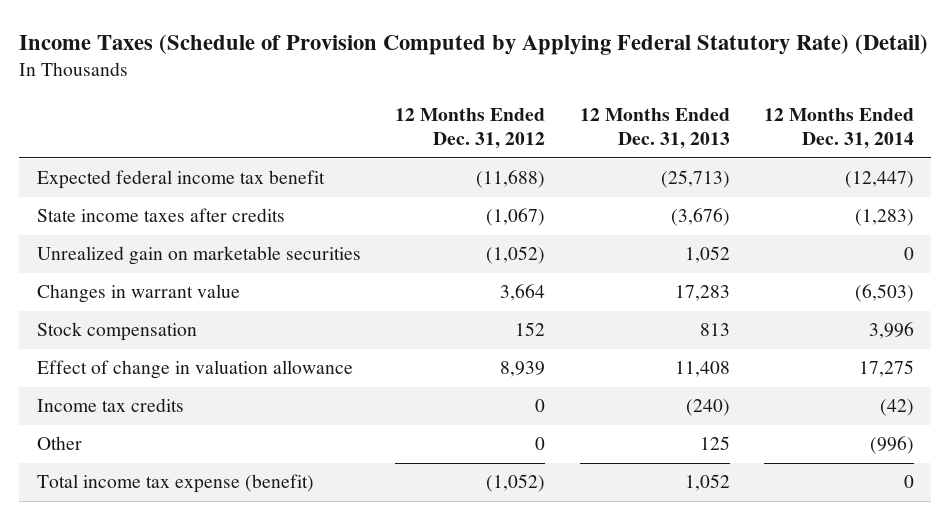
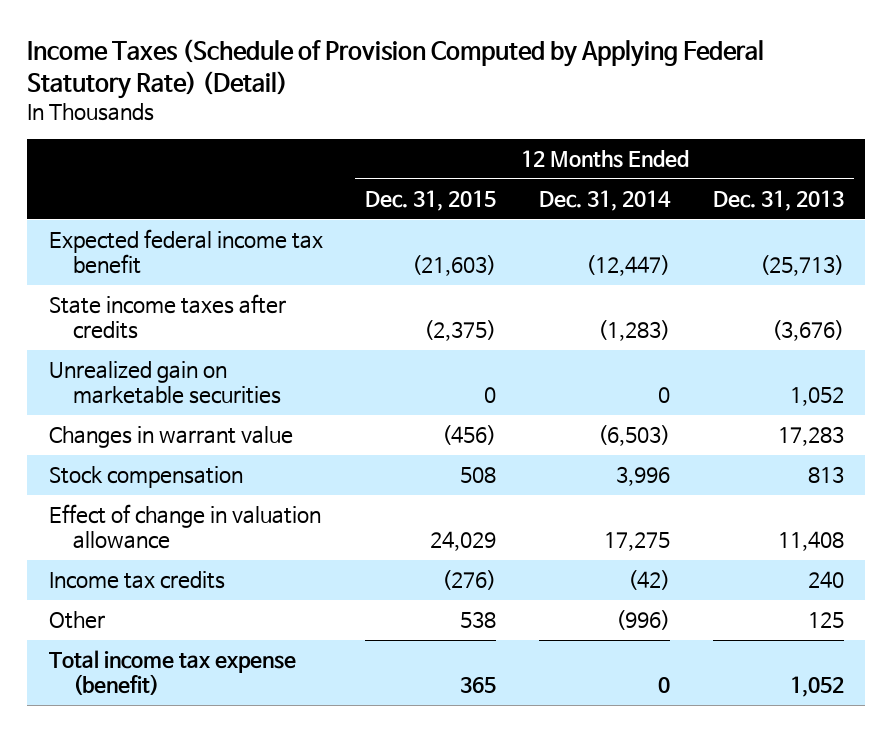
[395,107,546,150] 12 Months Ended Dec. 31, 2012 -> none
none -> [365,190,497,212] Dec. 31, 2015
[685,399,730,417] (240) -> [807,571,844,589] 240

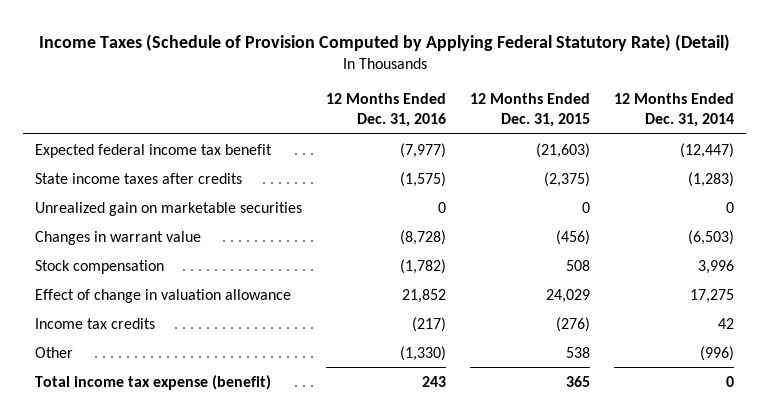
[712,190,844,212] Dec. 31, 2013 -> none
none -> [326,93,447,128] 12 Months Ended Dec. 31, 2016
[628,570,671,591] (42) -> [718,317,735,329] 42

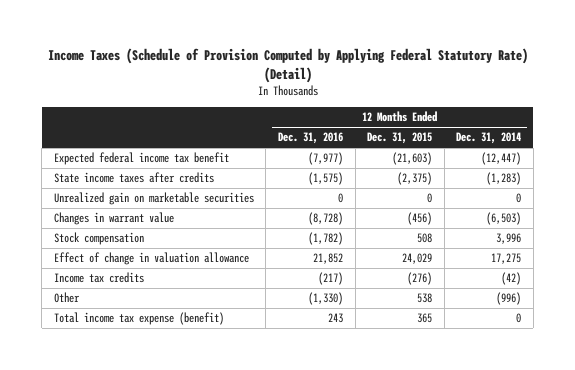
[718,317,735,329] 42 -> [501,272,522,286] (42)

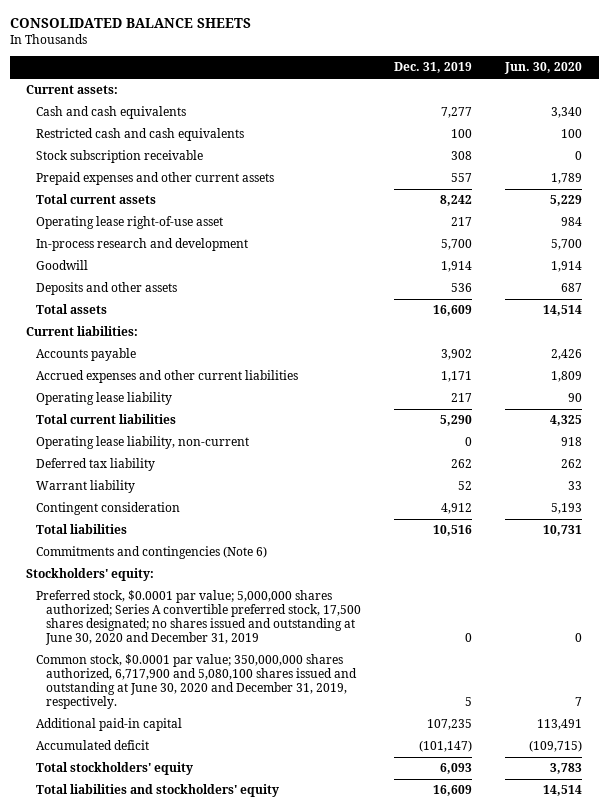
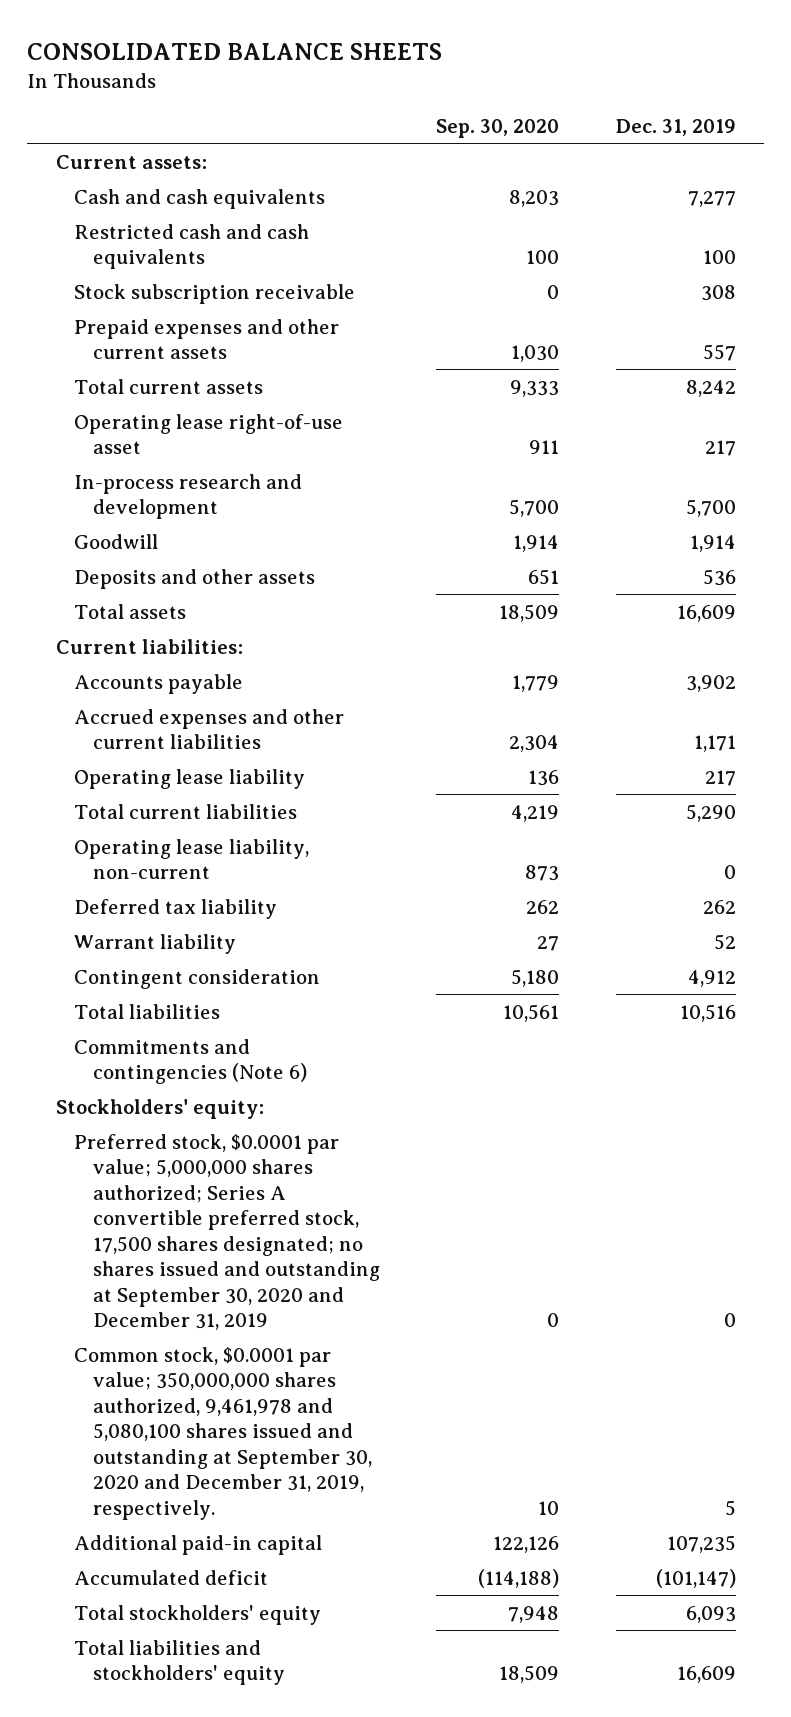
[504,62,583,75] Jun. 30, 2020 -> none
none -> [436,118,560,138] Sep. 30, 2020
[36,590,362,646] Preferred stock, $0.0001 par value; 5,000,000 shares authorized; Series A convertible preferred stock, 17,500 shares designated; no shares issued and outstanding at June 30, 2020 and December 31, 2019 -> [74,1133,380,1331] Preferred stock, $0.0001 par value; 5,000,000 shares authorized; Series A convertible preferred stock, 17,500 shares designated; no shares issued and outstanding at September 30, 2020 and December 31, 2019
[36,654,358,710] Common stock, $0.0001 par value; 350,000,000 shares authorized, 6,717,900 and 5,080,100 shares issued and outstanding at June 30, 2020 and December 31, 2019, respectively. -> [74,1346,372,1520] Common stock, $0.0001 par value; 350,000,000 shares authorized, 9,461,978 and 5,080,100 shares issued and outstanding at September 30, 2020 and December 31, 2019, respectively.

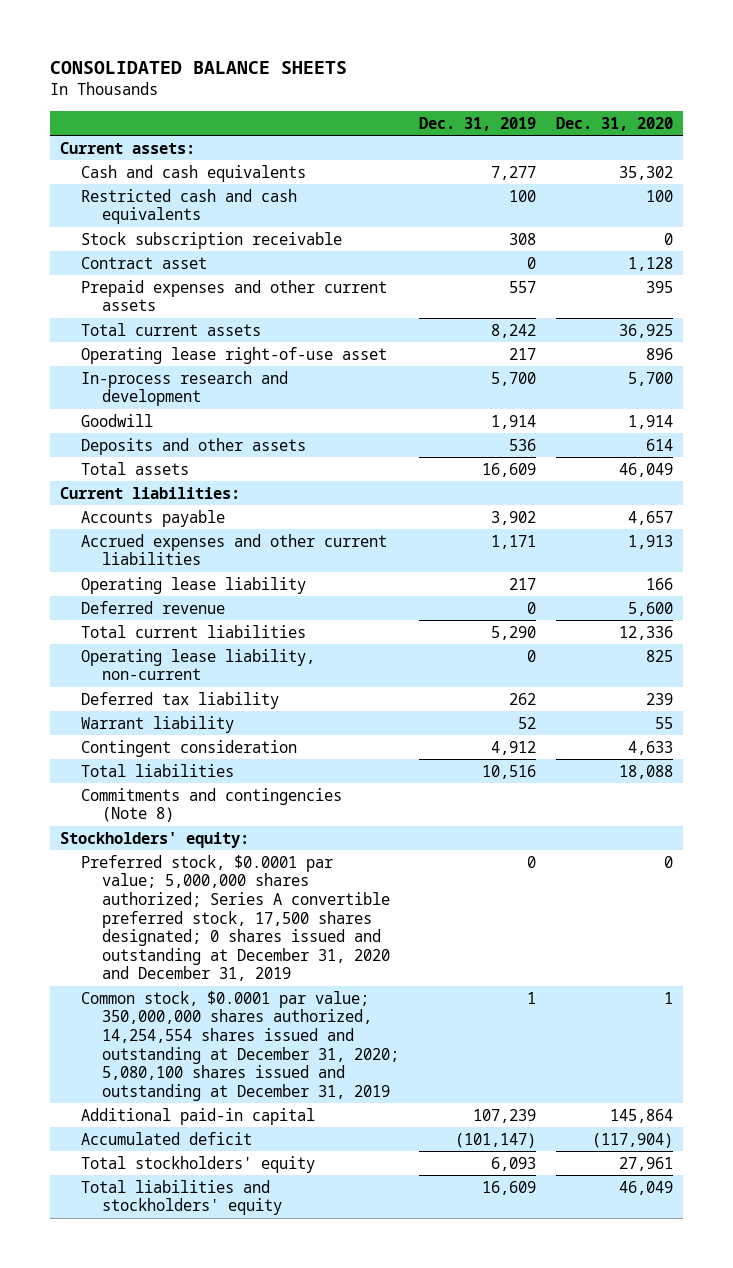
[436,118,560,138] Sep. 30, 2020 -> none
none -> [555,116,673,131] Dec. 31, 2020
none -> [81,256,208,269] Contract asset
none -> [81,600,226,614] Deferred revenue
[74,1038,307,1085] Commitments and contingencies (Note 6) -> [81,787,343,823] Commitments and contingencies (Note 8)
[74,1133,380,1331] Preferred stock, $0.0001 par value; 5,000,000 shares authorized; Series A convertible preferred stock, 17,500 shares designated; no shares issued and outstanding at September 30, 2020 and December 31, 2019 -> [81,854,391,982] Preferred stock, $0.0001 par value; 5,000,000 shares authorized; Series A convertible preferred stock, 17,500 shares designated; 0 shares issued and outstanding at December 31, 2020 and December 31, 2019
[74,1346,372,1520] Common stock, $0.0001 par value; 350,000,000 shares authorized, 9,461,978 and 5,080,100 shares issued and outstanding at September 30, 2020 and December 31, 2019, respectively. -> [81,990,400,1101] Common stock, $0.0001 par value; 350,000,000 shares authorized, 14,254,554 shares issued and outstanding at December 31, 2020; 5,080,100 shares issued and outstanding at December 31, 2019
[724,1499,736,1516] 5 -> [526,991,536,1004] 1
[666,1534,736,1553] 107,235 -> [472,1108,536,1123] 107,239

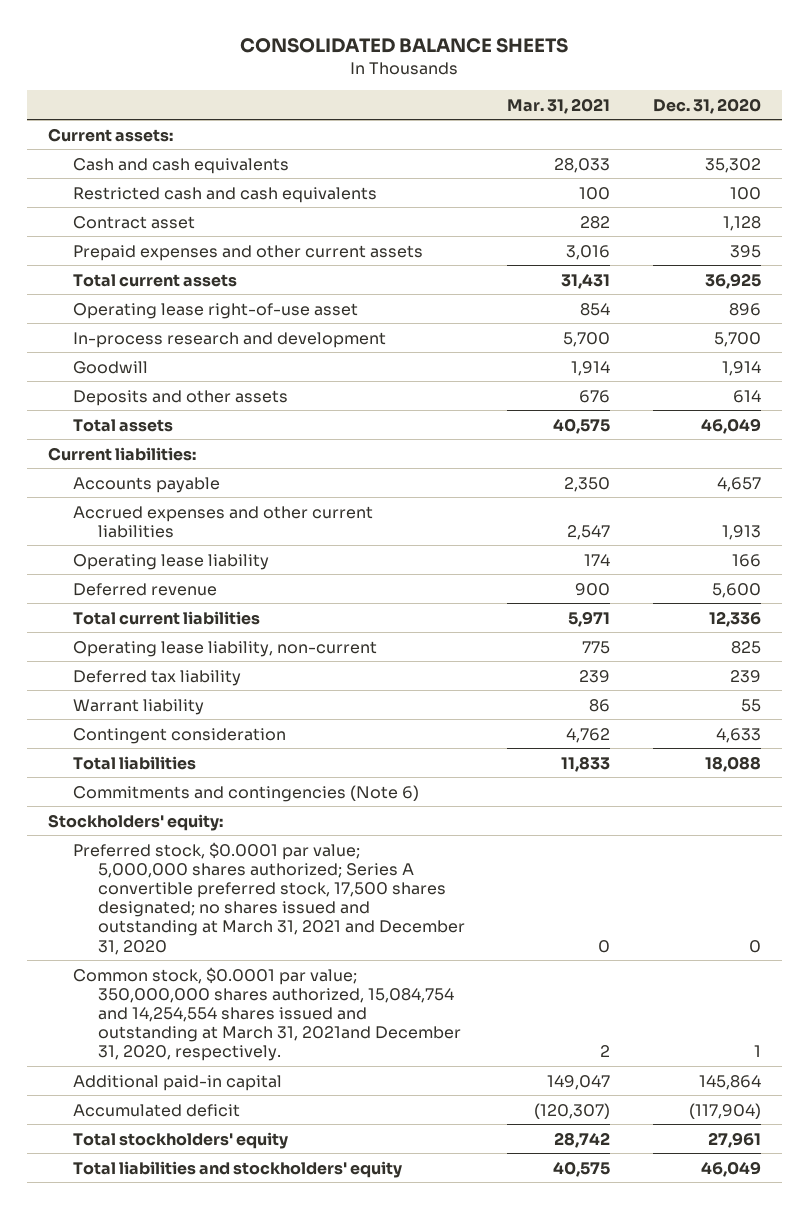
[418,116,536,131] Dec. 31, 2019 -> none
none -> [507,97,611,114] Mar. 31, 2021
[81,231,343,249] Stock subscription receivable -> none
[81,787,343,823] Commitments and contingencies (Note 8) -> [73,784,420,802] Commitments and contingencies (Note 6)
[81,854,391,982] Preferred stock, $0.0001 par value; 5,000,000 shares authorized; Series A convertible preferred stock, 17,500 shares designated; 0 shares issued and outstanding at December 31, 2020 and December 31, 2019 -> [73,841,465,955] Preferred stock, $0.0001 par value; 5,000,000 shares authorized; Series A convertible preferred stock, 17,500 shares designated; no shares issued and outstanding at March 31, 2021 and December 31, 2020
[81,990,400,1101] Common stock, $0.0001 par value; 350,000,000 shares authorized, 14,254,554 shares issued and outstanding at December 31, 2020; 5,080,100 shares issued and outstanding at December 31, 2019 -> [73,966,461,1062] Common stock, $0.0001 par value; 350,000,000 shares authorized, 15,084,754 and 14,254,554 shares issued and outstanding at March 31, 2021and December 31, 2020, respectively.

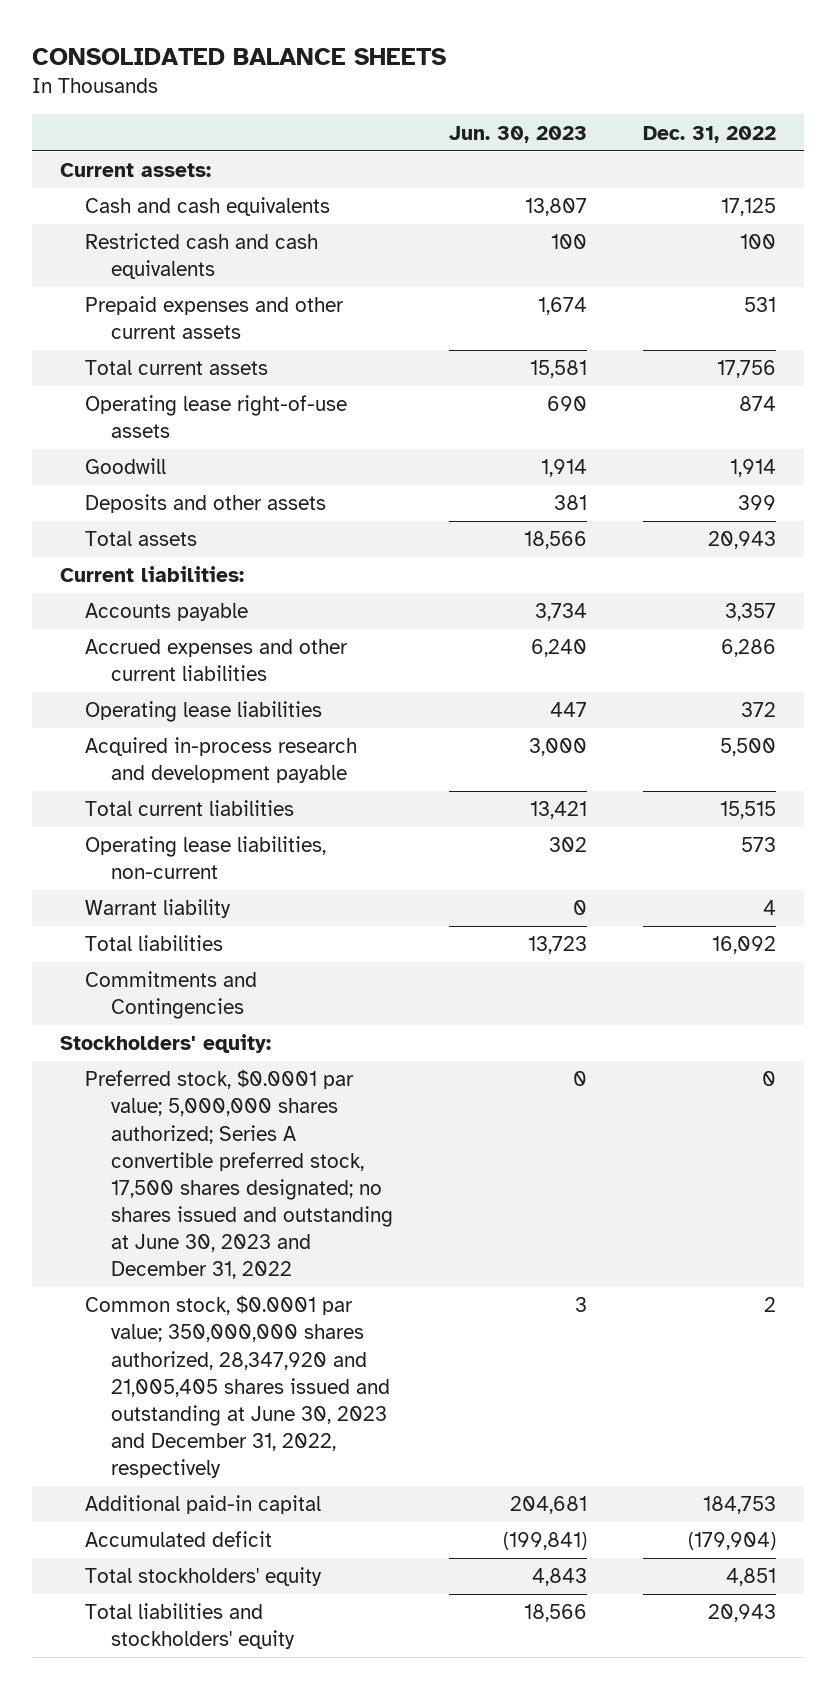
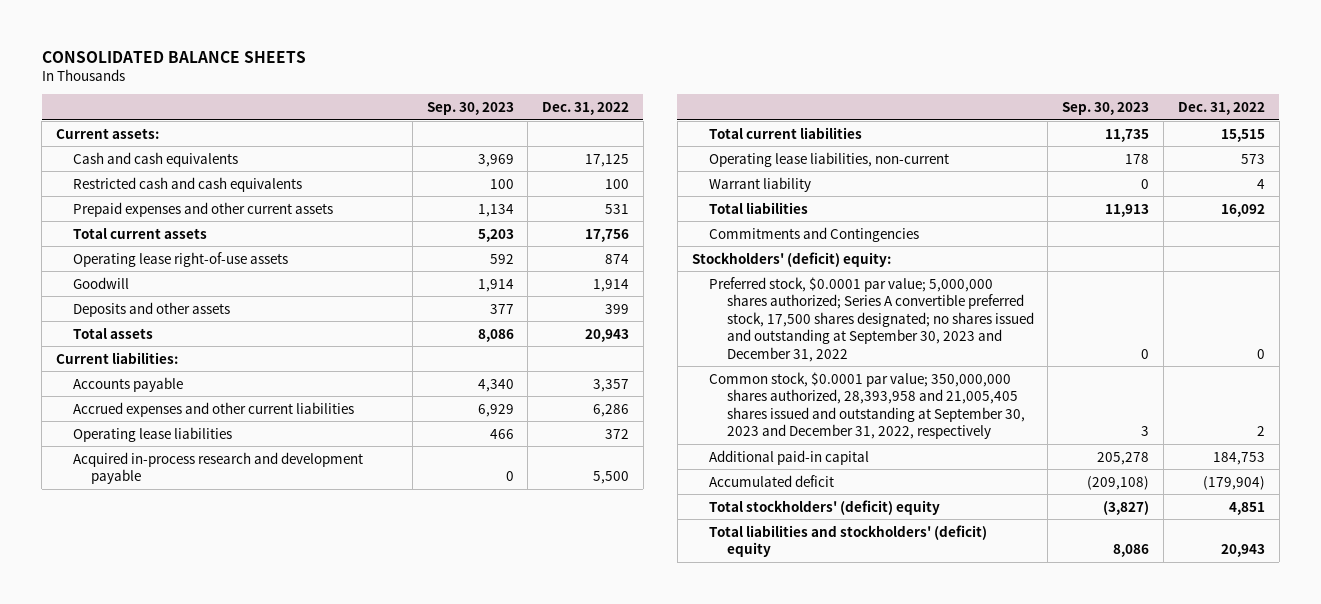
[448,125,587,143] Jun. 30, 2023 -> none
none -> [426,102,514,116] Sep. 30, 2023
[59,1034,271,1054] Stockholders' equity: -> [691,251,891,267] Stockholders' (deficit) equity:
[85,1069,393,1280] Preferred stock, $0.0001 par value; 5,000,000 shares authorized; Series A convertible preferred stock, 17,500 shares designated; no shares issued and outstanding at June 30, 2023 and December 31, 2022 -> [709,276,1034,362] Preferred stock, $0.0001 par value; 5,000,000 shares authorized; Series A convertible preferred stock, 17,500 shares designated; no shares issued and outstanding at September 30, 2023 and December 31, 2022
[85,1295,390,1479] Common stock, $0.0001 par value; 350,000,000 shares authorized, 28,347,920 and 21,005,405 shares issued and outstanding at June 30, 2023 and December 31, 2022, respectively -> [709,371,1025,440] Common stock, $0.0001 par value; 350,000,000 shares authorized, 28,393,958 and 21,005,405 shares issued and outstanding at September 30, 2023 and December 31, 2022, respectively
[85,1567,323,1587] Total stockholders' equity -> [709,499,941,515] Total stockholders' (deficit) equity
[85,1603,295,1650] Total liabilities and stockholders' equity -> [709,524,988,558] Total liabilities and stockholders' (deficit) equity

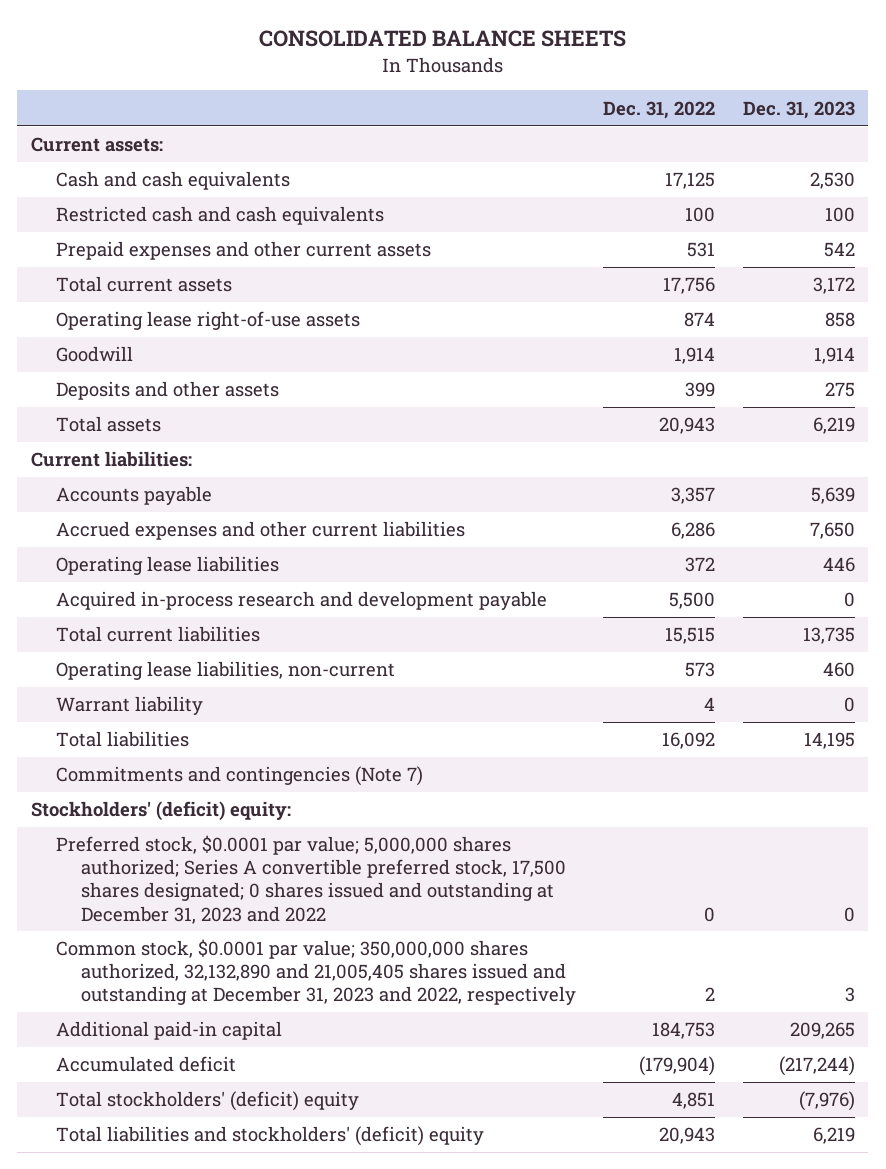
[426,102,514,116] Sep. 30, 2023 -> none
none -> [742,100,855,119] Dec. 31, 2023
[709,226,920,242] Commitments and Contingencies -> [55,766,423,787] Commitments and contingencies (Note 7)
[709,276,1034,362] Preferred stock, $0.0001 par value; 5,000,000 shares authorized; Series A convertible preferred stock, 17,500 shares designated; no shares issued and outstanding at September 30, 2023 and December 31, 2022 -> [55,835,566,924] Preferred stock, $0.0001 par value; 5,000,000 shares authorized; Series A convertible preferred stock, 17,500 shares designated; 0 shares issued and outstanding at December 31, 2023 and 2022
[709,371,1025,440] Common stock, $0.0001 par value; 350,000,000 shares authorized, 28,393,958 and 21,005,405 shares issued and outstanding at September 30, 2023 and December 31, 2022, respectively -> [55,939,576,1006] Common stock, $0.0001 par value; 350,000,000 shares authorized, 32,132,890 and 21,005,405 shares issued and outstanding at December 31, 2023 and 2022, respectively

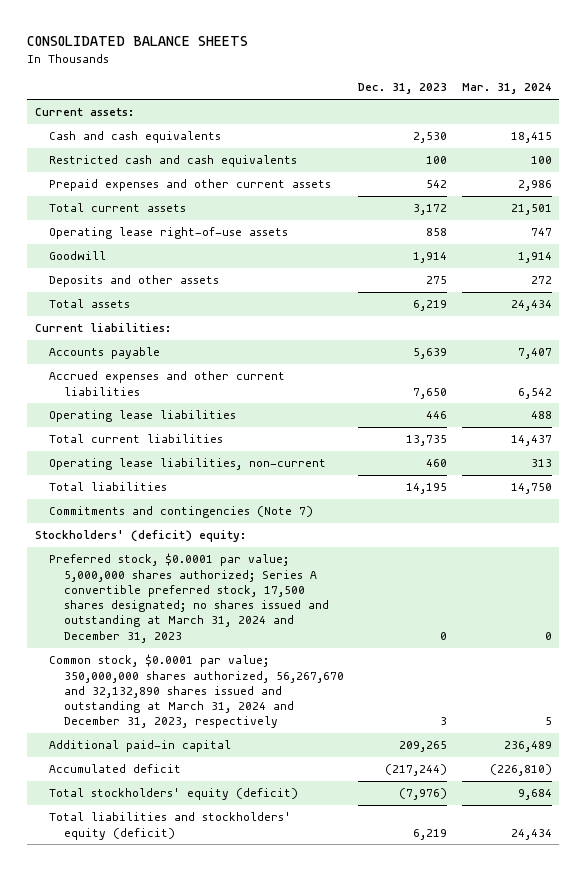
[603,100,716,119] Dec. 31, 2022 -> none
none -> [462,83,553,95] Mar. 31, 2024
[55,591,547,611] Acquired in-process research and development payable -> none
[55,696,203,716] Warrant liability -> none
[55,835,566,924] Preferred stock, $0.0001 par value; 5,000,000 shares authorized; Series A convertible preferred stock, 17,500 shares designated; 0 shares issued and outstanding at December 31, 2023 and 2022 -> [49,553,329,643] Preferred stock, $0.0001 par value; 5,000,000 shares authorized; Series A convertible preferred stock, 17,500 shares designated; no shares issued and outstanding at March 31, 2024 and December 31, 2023
[55,939,576,1006] Common stock, $0.0001 par value; 350,000,000 shares authorized, 32,132,890 and 21,005,405 shares issued and outstanding at December 31, 2023 and 2022, respectively -> [49,654,344,729] Common stock, $0.0001 par value; 350,000,000 shares authorized, 56,267,670 and 32,132,890 shares issued and outstanding at March 31, 2024 and December 31, 2023, respectively
[55,1091,359,1112] Total stockholders' (deficit) equity -> [49,788,299,801] Total stockholders' equity (deficit)
[55,1126,484,1147] Total liabilities and stockholders' (deficit) equity -> [49,812,292,840] Total liabilities and stockholders' equity (deficit)

